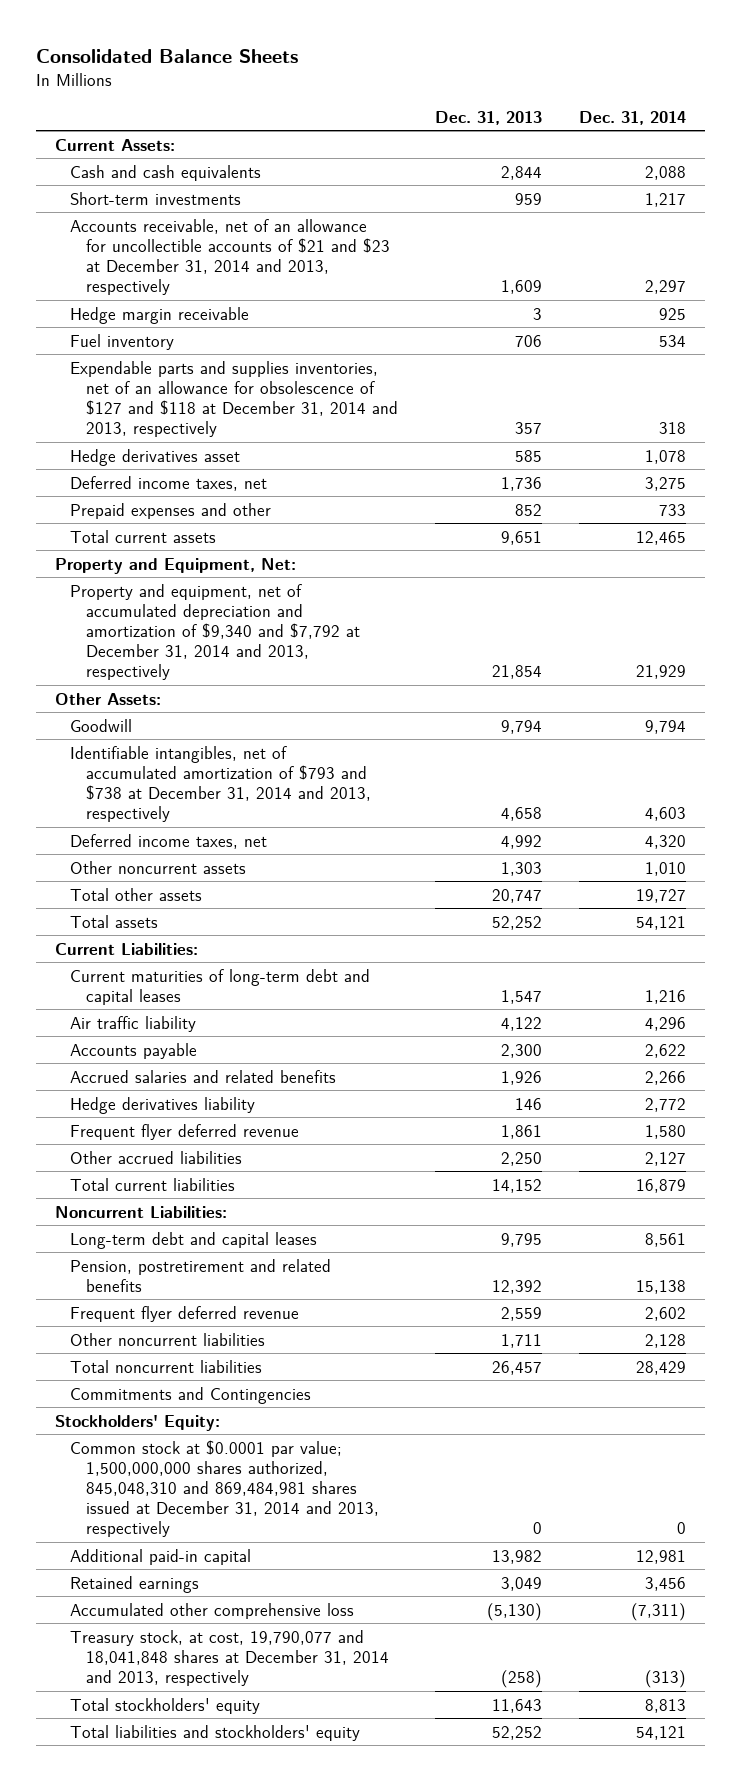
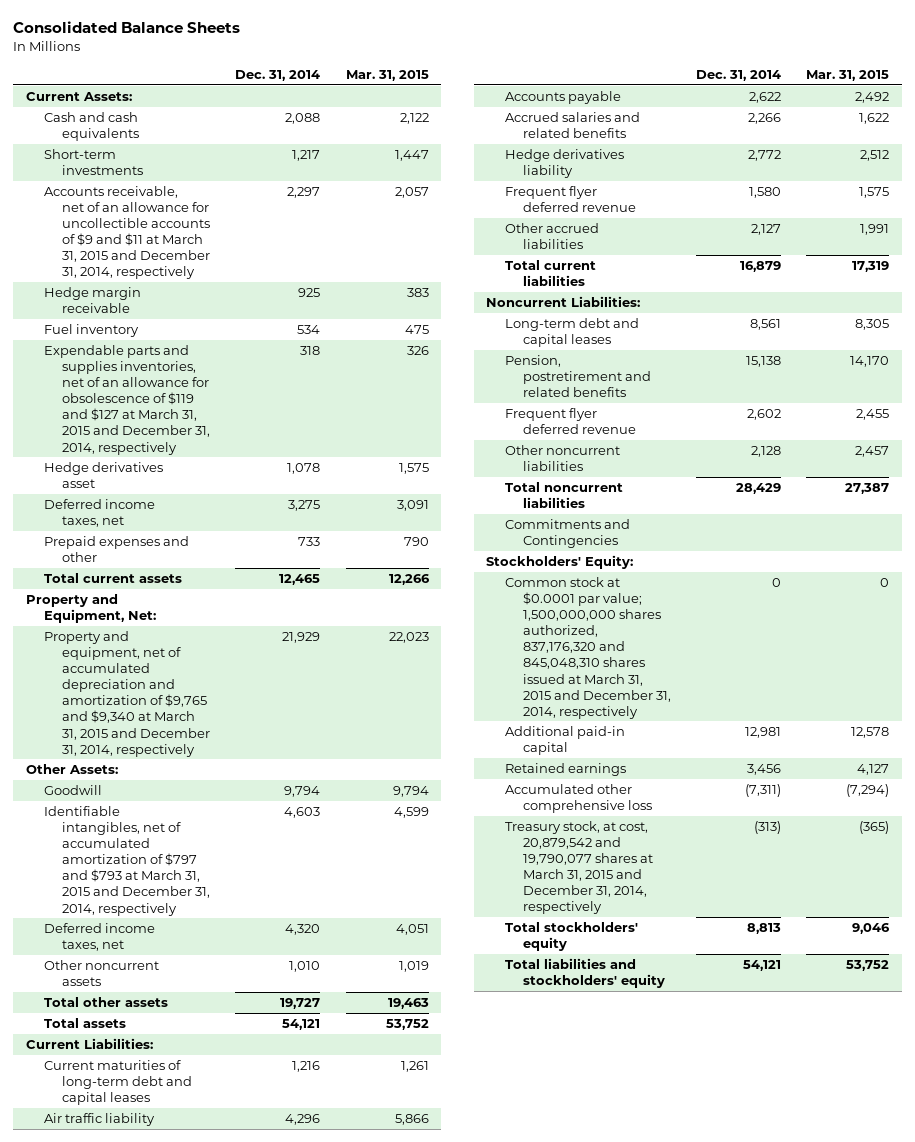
[435,110,543,125] Dec. 31, 2013 -> none
none -> [345,69,429,81] Mar. 31, 2015
[70,218,391,296] Accounts receivable, net of an allowance for uncollectible accounts of $21 and $23 at December 31, 2014 and 2013, respectively -> [44,185,211,280] Accounts receivable, net of an allowance for uncollectible accounts of $9 and $11 at March 31, 2015 and December 31, 2014, respectively
[70,360,399,438] Expendable parts and supplies inventories, net of an allowance for obsolescence of $127 and $118 at December 31, 2014 and 2013, respectively -> [44,344,211,455] Expendable parts and supplies inventories, net of an allowance for obsolescence of $119 and $127 at March 31, 2015 and December 31, 2014, respectively
[70,583,361,681] Property and equipment, net of accumulated depreciation and amortization of $9,340 and $7,792 at December 31, 2014 and 2013, respectively -> [44,630,211,757] Property and equipment, net of accumulated depreciation and amortization of $9,765 and $9,340 at March 31, 2015 and December 31, 2014, respectively
[70,745,372,823] Identifiable intangibles, net of accumulated amortization of $793 and $738 at December 31, 2014 and 2013, respectively -> [44,805,211,916] Identifiable intangibles, net of accumulated amortization of $797 and $793 at March 31, 2015 and December 31, 2014, respectively
[70,1439,380,1538] Common stock at $0.0001 par value; 1,500,000,000 shares authorized, 845,048,310 and 869,484,981 shares issued at December 31, 2014 and 2013, respectively -> [504,576,671,719] Common stock at $0.0001 par value; 1,500,000,000 shares authorized, 837,176,320 and 845,048,310 shares issued at March 31, 2015 and December 31, 2014, respectively
[70,1629,390,1687] Treasury stock, at cost, 19,790,077 and 18,041,848 shares at December 31, 2014 and 2013, respectively -> [504,820,653,915] Treasury stock, at cost, 20,879,542 and 19,790,077 shares at March 31, 2015 and December 31, 2014, respectively

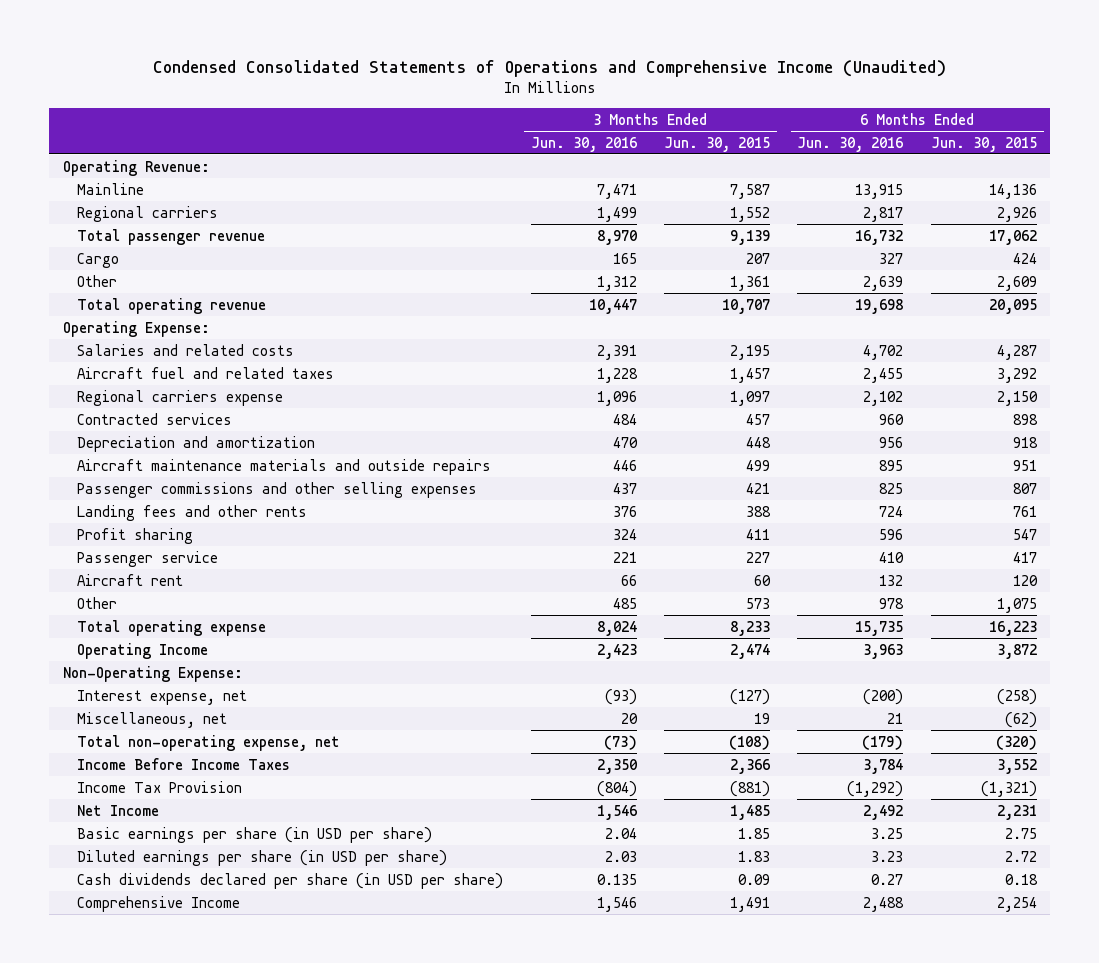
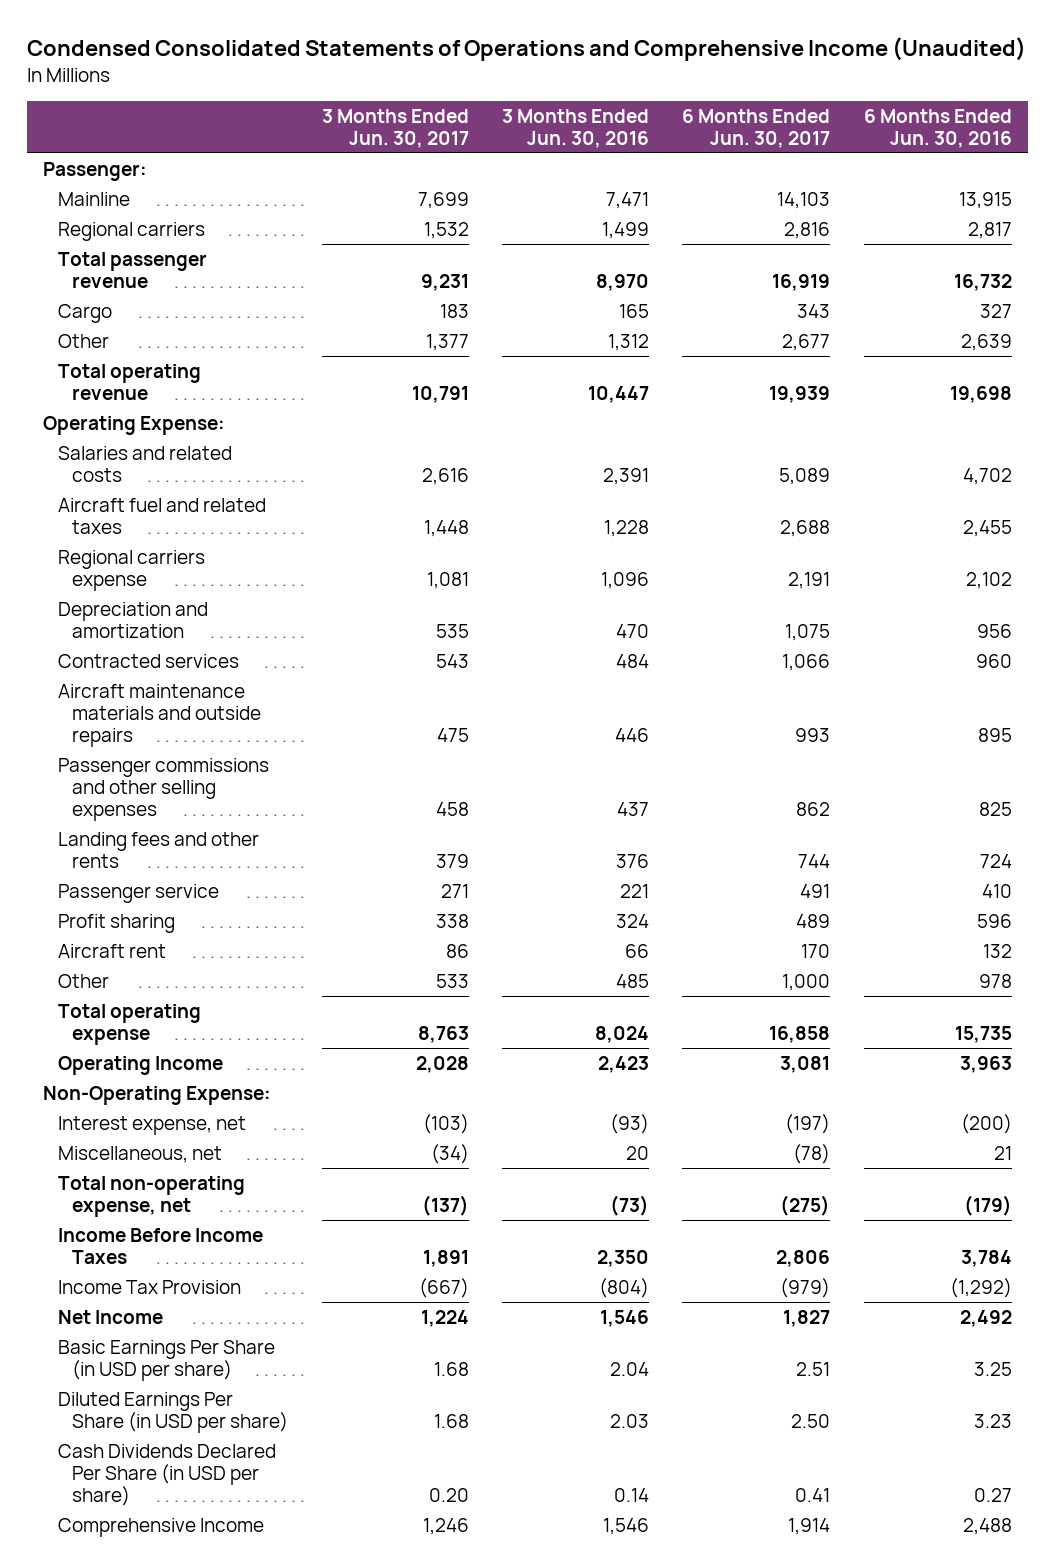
[664,136,771,152] Jun. 30, 2015 -> none
[930,136,1037,152] Jun. 30, 2015 -> none
none -> [321,108,469,148] 3 Months Ended Jun. 30, 2017
none -> [682,108,831,148] 6 Months Ended Jun. 30, 2017
[62,159,210,176] Operating Revenue: -> [43,162,148,182] Passenger:
[77,412,233,425] Contracted services -> [57,654,239,669] Contracted services
[77,527,194,544] Profit sharing -> [57,914,175,934] Profit sharing
[77,826,433,843] Basic earnings per share (in USD per share) -> [57,1340,275,1381] Basic Earnings Per Share (in USD per share)
[77,849,448,866] Diluted earnings per share (in USD per share) -> [57,1392,289,1433] Diluted Earnings Per Share (in USD per share)
[77,872,504,889] Cash dividends declared per share (in USD per share) -> [57,1444,276,1506] Cash Dividends Declared Per Share (in USD per share)
[596,873,637,885] 0.135 -> [613,1487,649,1502] 0.14

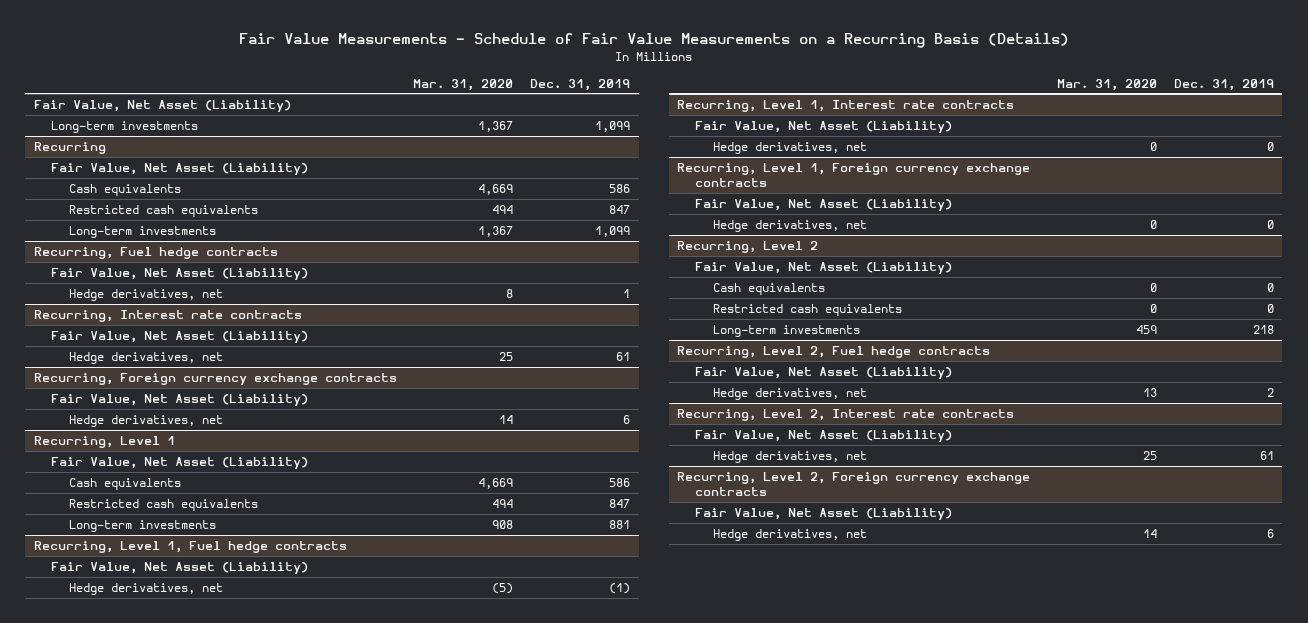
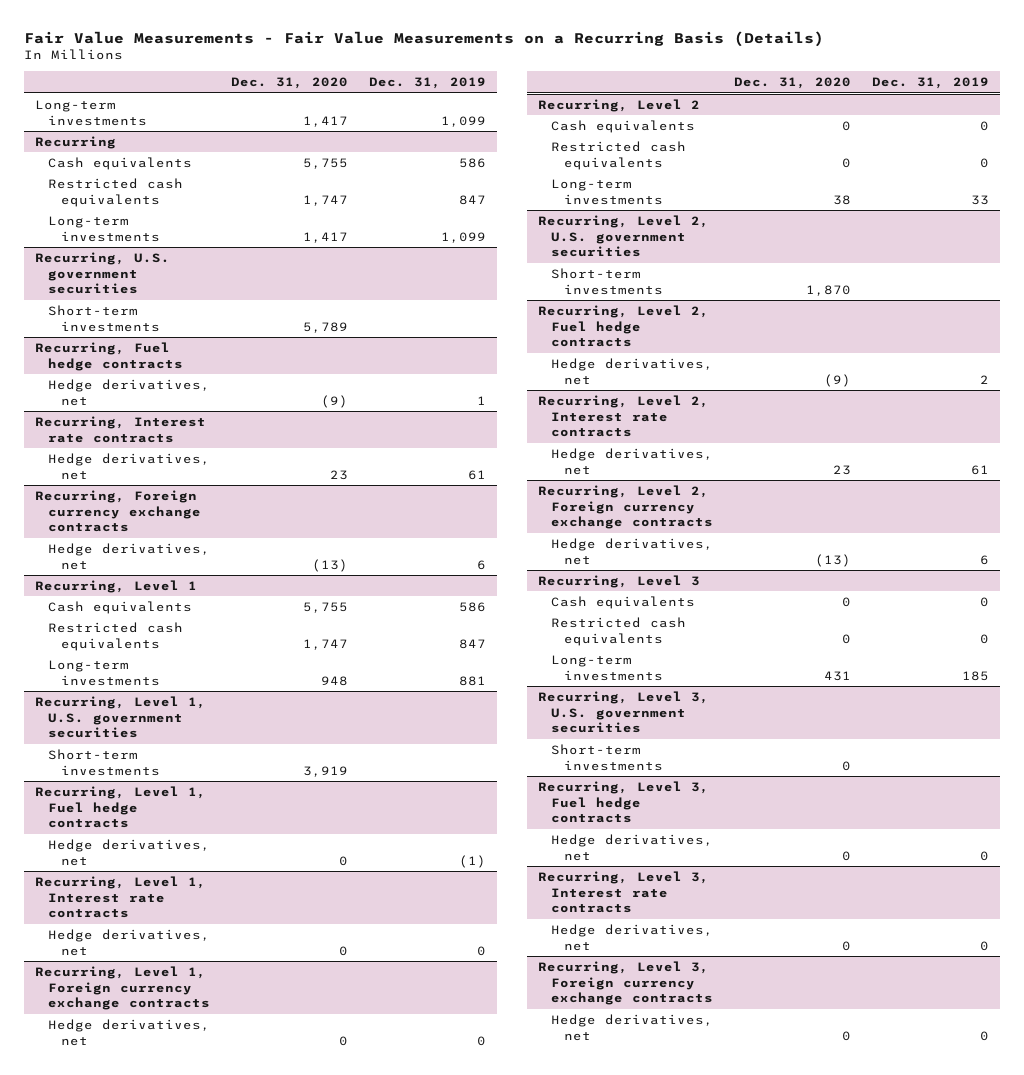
[238,33,1069,49] Fair Value Measurements - Schedule of Fair Value Measurements on a Recurring Basis (Details) -> [23,30,824,47] Fair Value Measurements - Fair Value Measurements on a Recurring Basis (Details)
[413,78,514,91] Mar. 31, 2020 -> none
none -> [231,77,349,90] Dec. 31, 2020
[33,99,291,112] Fair Value, Net Asset (Liability) -> none
[51,162,309,175] Fair Value, Net Asset (Liability) -> none
none -> [34,251,170,295] Recurring, U.S. government securities
none -> [47,304,161,332] Short-term investments
[51,267,309,280] Fair Value, Net Asset (Liability) -> none
[51,330,309,343] Fair Value, Net Asset (Liability) -> none
[51,393,309,406] Fair Value, Net Asset (Liability) -> none
[51,456,309,469] Fair Value, Net Asset (Liability) -> none
none -> [34,695,206,739] Recurring, Level 1, U.S. government securities
none -> [47,748,161,776] Short-term investments
[51,561,309,574] Fair Value, Net Asset (Liability) -> none
[695,120,953,133] Fair Value, Net Asset (Liability) -> none
[695,198,953,211] Fair Value, Net Asset (Liability) -> none
[695,261,953,274] Fair Value, Net Asset (Liability) -> none
[1252,324,1274,334] 218 -> [971,194,990,205] 33
none -> [537,214,709,258] Recurring, Level 2, U.S. government securities
none -> [551,267,664,295] Short-term investments
[695,366,953,379] Fair Value, Net Asset (Liability) -> none
[695,429,953,442] Fair Value, Net Asset (Liability) -> none
[695,507,953,520] Fair Value, Net Asset (Liability) -> none
none -> [537,574,700,588] Recurring, Level 3
none -> [551,595,696,609] Cash equivalents
none -> [551,616,687,646] Restricted cash equivalents
none -> [551,654,664,681] Long-term investments
none -> [537,690,709,734] Recurring, Level 3, U.S. government securities
none -> [551,743,664,771] Short-term investments
none -> [537,780,709,824] Recurring, Level 3, Fuel hedge contracts
none -> [551,833,714,861] Hedge derivatives, net
none -> [537,870,709,914] Recurring, Level 3, Interest rate contracts
none -> [551,923,714,951] Hedge derivatives, net
none -> [537,960,714,1006] Recurring, Level 3, Foreign currency exchange contracts
none -> [551,1013,714,1041] Hedge derivatives, net

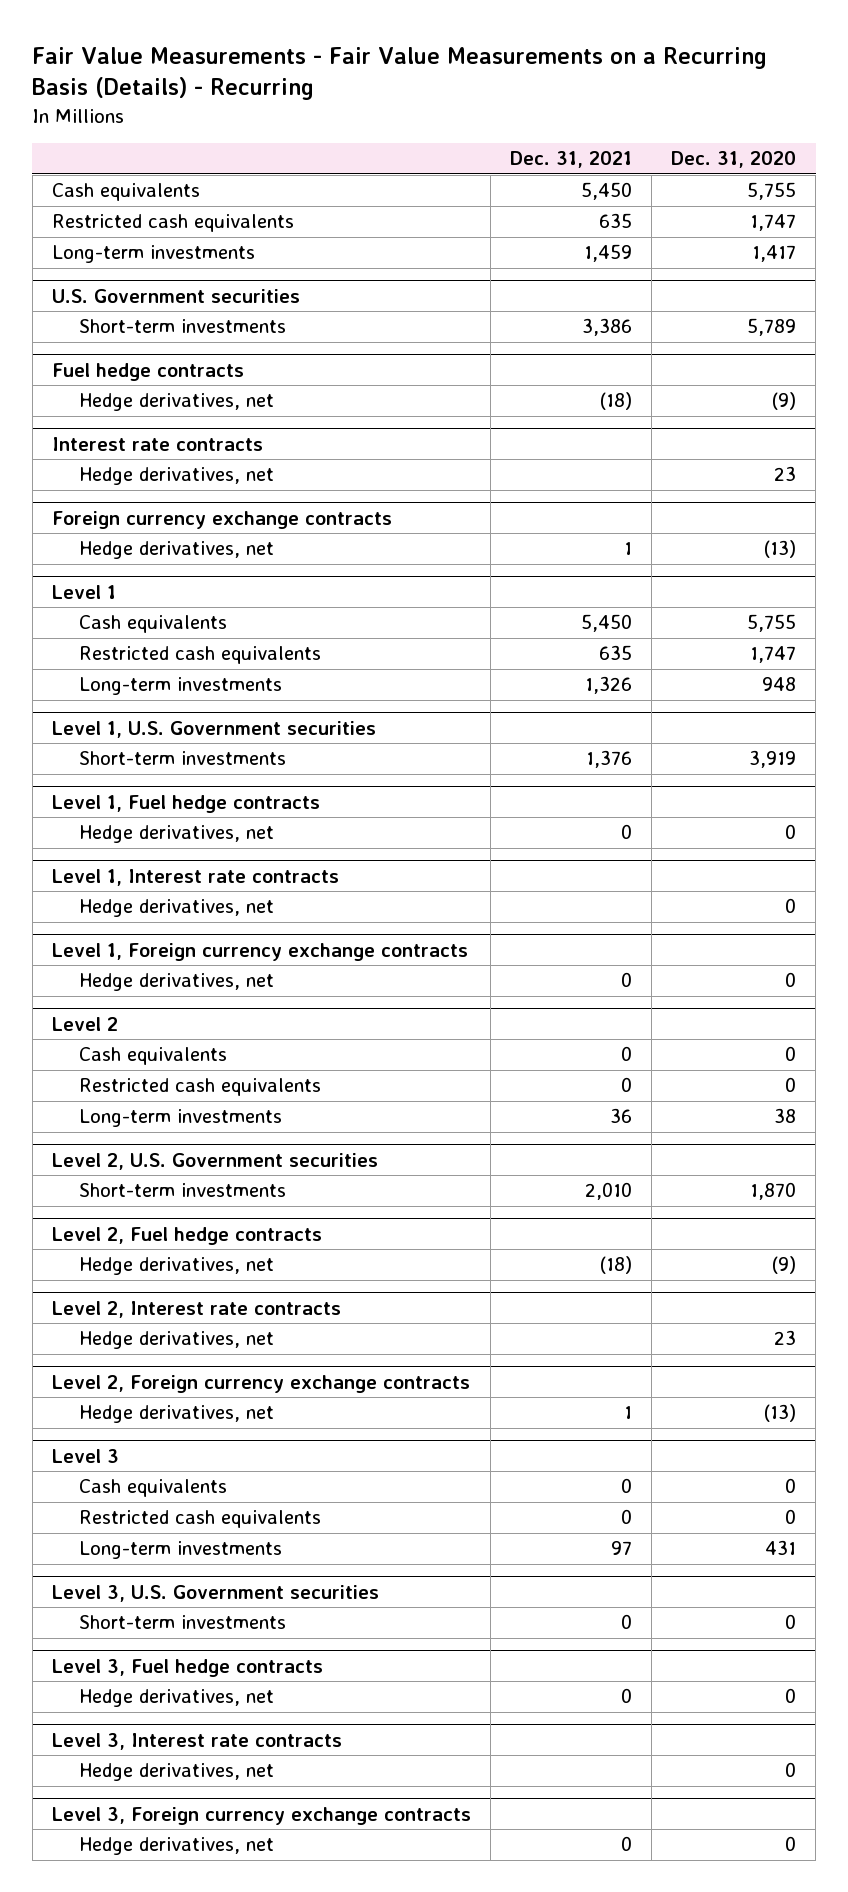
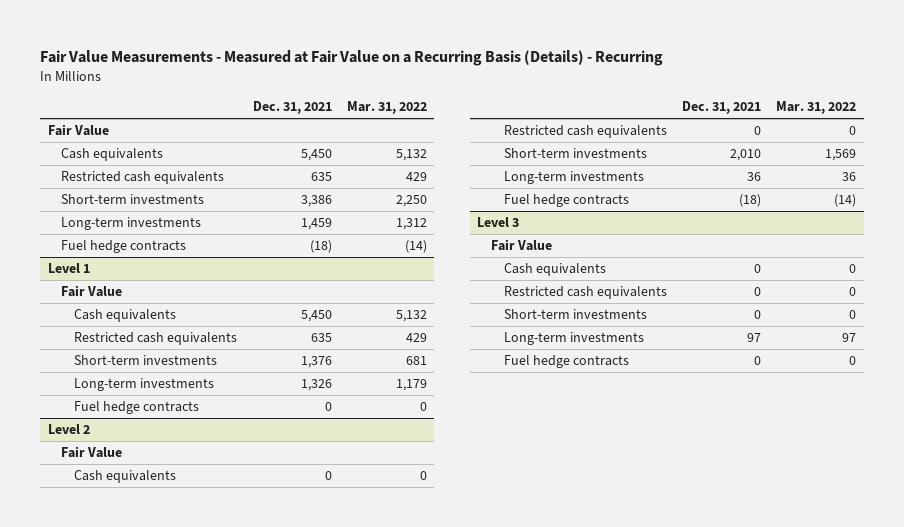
[32,46,768,101] Fair Value Measurements - Fair Value Measurements on a Recurring Basis (Details) - Recurring -> [40,49,664,66] Fair Value Measurements - Measured at Fair Value on a Recurring Basis (Details) - Recurring
[671,151,797,169] Dec. 31, 2020 -> none
none -> [346,101,427,115] Mar. 31, 2022
none -> [47,124,109,137] Fair Value
[51,288,300,303] U.S. Government securities -> none
[51,362,244,381] Fuel hedge contracts -> none
[79,393,275,412] Hedge derivatives, net -> none
[51,436,263,451] Interest rate contracts -> none
[79,467,275,486] Hedge derivatives, net -> none
[51,510,392,529] Foreign currency exchange contracts -> none
[79,541,275,560] Hedge derivatives, net -> none
[51,245,255,264] Long-term investments -> [60,217,201,231] Long-term investments
none -> [60,240,186,254] Fuel hedge contracts
none -> [60,285,122,298] Fair Value
[51,720,376,738] Level 1, U.S. Government securities -> none
[51,794,320,813] Level 1, Fuel hedge contracts -> none
[79,825,275,844] Hedge derivatives, net -> none
[51,868,339,886] Level 1, Interest rate contracts -> none
[79,899,275,918] Hedge derivatives, net -> none
[51,942,468,961] Level 1, Foreign currency exchange contracts -> none
[79,973,275,992] Hedge derivatives, net -> none
[79,677,283,696] Long-term investments -> [74,378,215,392] Long-term investments
none -> [74,401,200,415] Fuel hedge contracts
none -> [60,446,122,459] Fair Value
[51,1152,378,1170] Level 2, U.S. Government securities -> none
[51,1226,322,1245] Level 2, Fuel hedge contracts -> none
[79,1257,275,1276] Hedge derivatives, net -> none
[51,1300,341,1318] Level 2, Interest rate contracts -> none
[79,1331,275,1350] Hedge derivatives, net -> none
[51,1374,470,1393] Level 2, Foreign currency exchange contracts -> none
[79,1405,275,1424] Hedge derivatives, net -> none
[79,1109,283,1128] Long-term investments -> [503,171,644,185] Long-term investments
none -> [503,194,629,208] Fuel hedge contracts
none -> [490,239,552,252] Fair Value
[51,1584,379,1602] Level 3, U.S. Government securities -> none
[51,1658,323,1677] Level 3, Fuel hedge contracts -> none
[79,1689,275,1708] Hedge derivatives, net -> none
[51,1732,342,1750] Level 3, Interest rate contracts -> none
[79,1763,275,1782] Hedge derivatives, net -> none
[51,1806,471,1825] Level 3, Foreign currency exchange contracts -> none
[79,1837,275,1856] Hedge derivatives, net -> none
[79,1541,283,1560] Long-term investments -> [503,332,644,346] Long-term investments
none -> [503,355,629,369] Fuel hedge contracts

